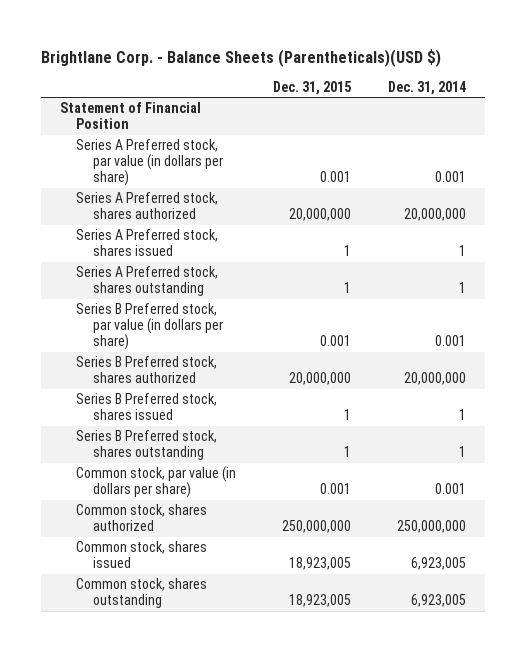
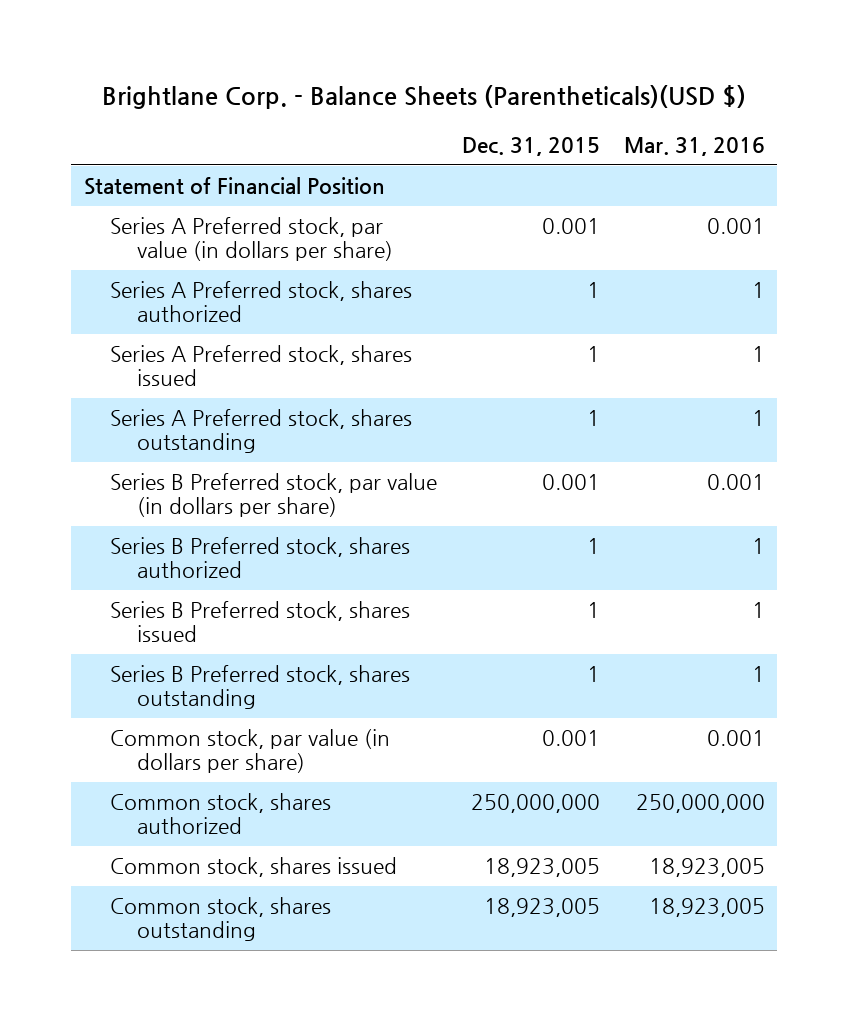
[388,80,467,95] Dec. 31, 2014 -> none
none -> [623,137,765,157] Mar. 31, 2016
[289,208,352,222] 20,000,000 -> [586,282,600,299] 1
[289,372,352,386] 20,000,000 -> [586,538,600,555] 1

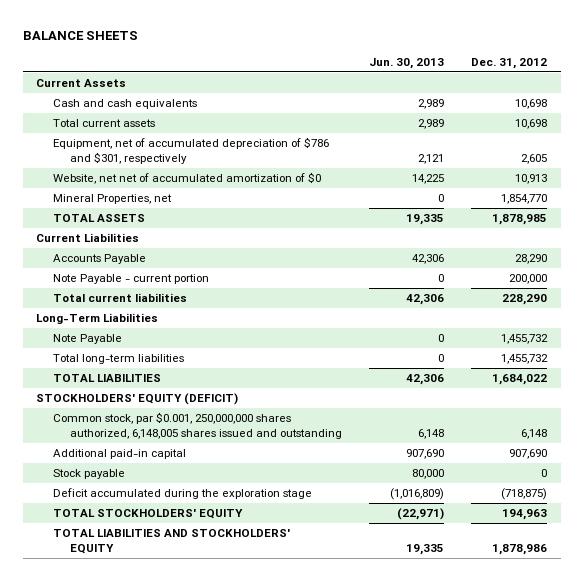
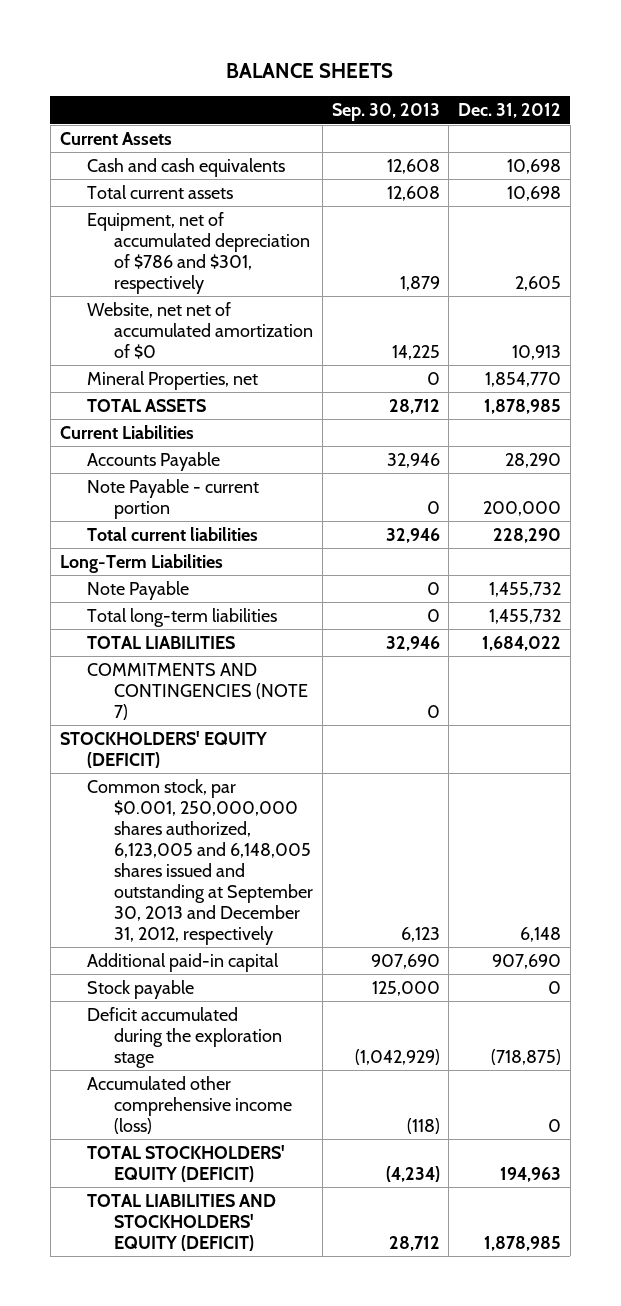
[369,57,445,69] Jun. 30, 2013 -> none
none -> [331,103,440,122] Sep. 30, 2013
none -> [86,662,309,720] COMMITMENTS AND CONTINGENCIES (NOTE 7)
[53,412,342,439] Common stock, par $0.001, 250,000,000 shares authorized, 6,148,005 shares issued and outstanding -> [86,778,314,945] Common stock, par $0.001, 250,000,000 shares authorized, 6,123,005 and 6,148,005 shares issued and outstanding at September 30, 2013 and December 31, 2012, respectively
none -> [86,1075,293,1134] Accumulated other comprehensive income (loss)
[53,509,244,520] TOTAL STOCKHOLDERS' EQUITY -> [86,1144,285,1182] TOTAL STOCKHOLDERS' EQUITY (DEFICIT)
[53,529,291,554] TOTAL LIABILITIES AND STOCKHOLDERS' EQUITY -> [86,1193,276,1251] TOTAL LIABILITIES AND STOCKHOLDERS' EQUITY (DEFICIT)
[492,543,548,555] 1,878,986 -> [484,1235,562,1251] 1,878,985

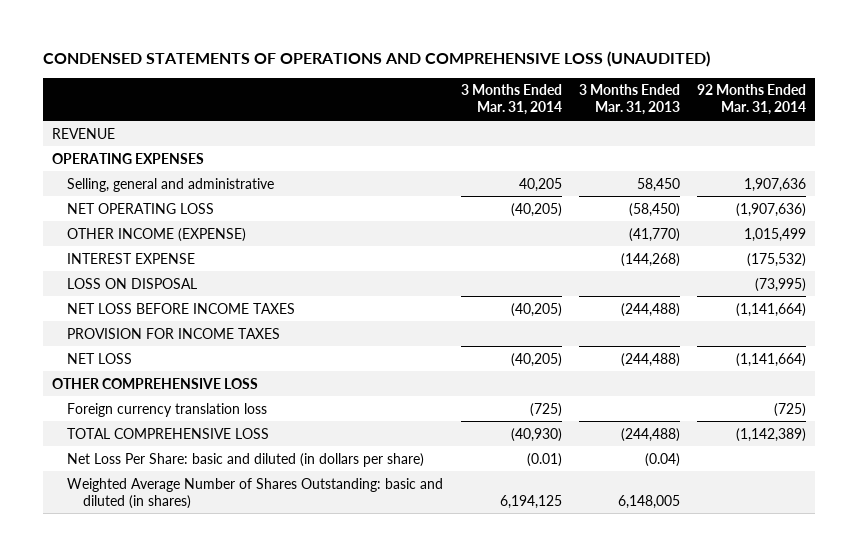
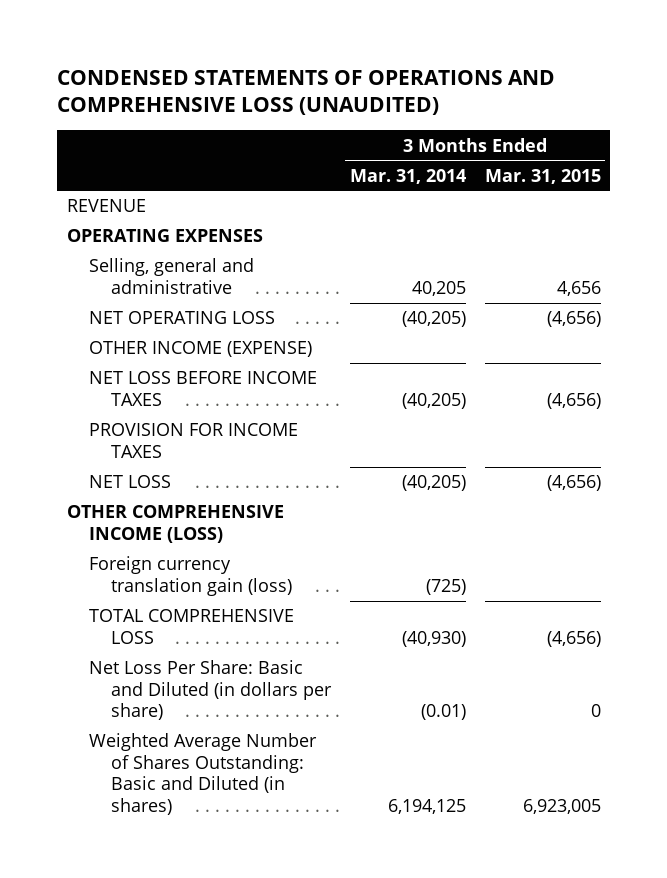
[578,84,680,116] 3 Months Ended Mar. 31, 2013 -> none
[697,84,807,116] 92 Months Ended Mar. 31, 2014 -> none
none -> [484,168,601,184] Mar. 31, 2015
[67,252,196,264] INTEREST EXPENSE -> none
[67,277,198,289] LOSS ON DISPOSAL -> none
[51,377,258,389] OTHER COMPREHENSIVE LOSS -> [66,505,284,543] OTHER COMPREHENSIVE INCOME (LOSS)
[67,402,268,417] Foreign currency translation loss -> [88,556,292,596] Foreign currency translation gain (loss)
[67,452,425,467] Net Loss Per Share: basic and diluted (in dollars per share) -> [88,660,332,721] Net Loss Per Share: Basic and Diluted (in dollars per share)
[67,477,444,509] Weighted Average Number of Shares Outstanding: basic and diluted (in shares) -> [88,733,317,815] Weighted Average Number of Shares Outstanding: Basic and Diluted (in shares)

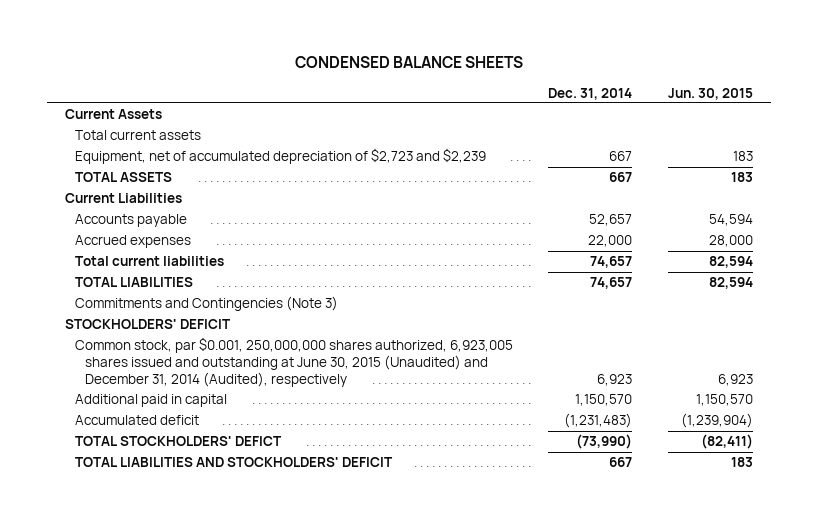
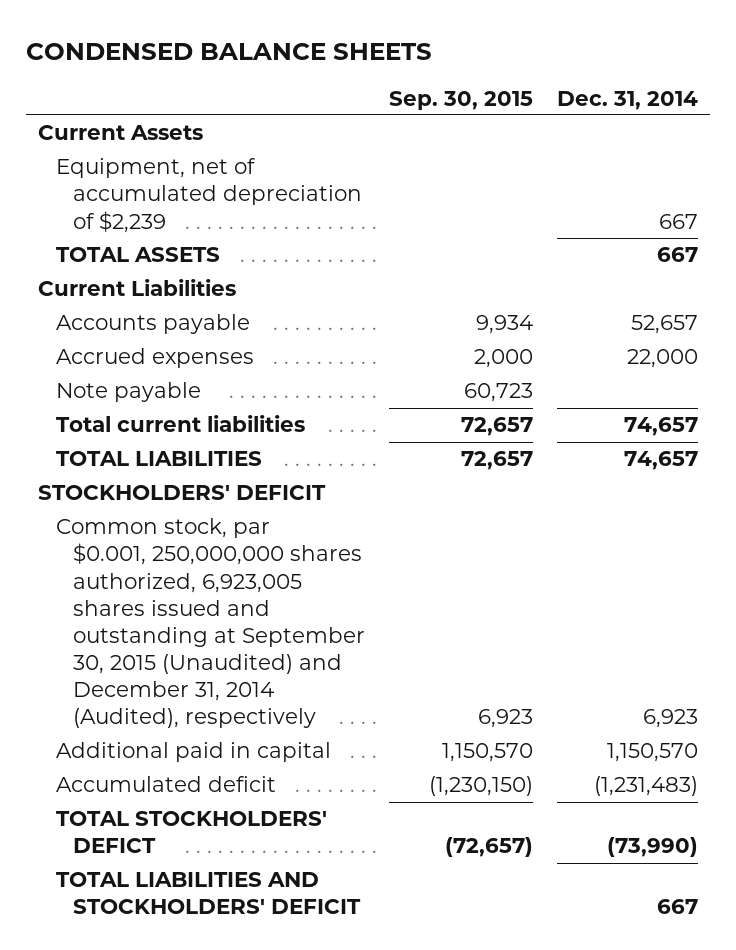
[668,87,754,100] Jun. 30, 2015 -> none
none -> [389,90,534,110] Sep. 30, 2015
[74,130,201,141] Total current assets -> none
[74,148,486,165] Equipment, net of accumulated depreciation of $2,723 and $2,239 -> [55,158,363,233] Equipment, net of accumulated depreciation of $2,239
none -> [55,382,201,403] Note payable
[74,296,338,312] Commitments and Contingencies (Note 3) -> none
[74,337,513,387] Common stock, par $0.001, 250,000,000 shares authorized, 6,923,005 shares issued and outstanding at June 30, 2015 (Unaudited) and December 31, 2014 (Audited), respectively -> [55,518,366,729] Common stock, par $0.001, 250,000,000 shares authorized, 6,923,005 shares issued and outstanding at September 30, 2015 (Unaudited) and December 31, 2014 (Audited), respectively

